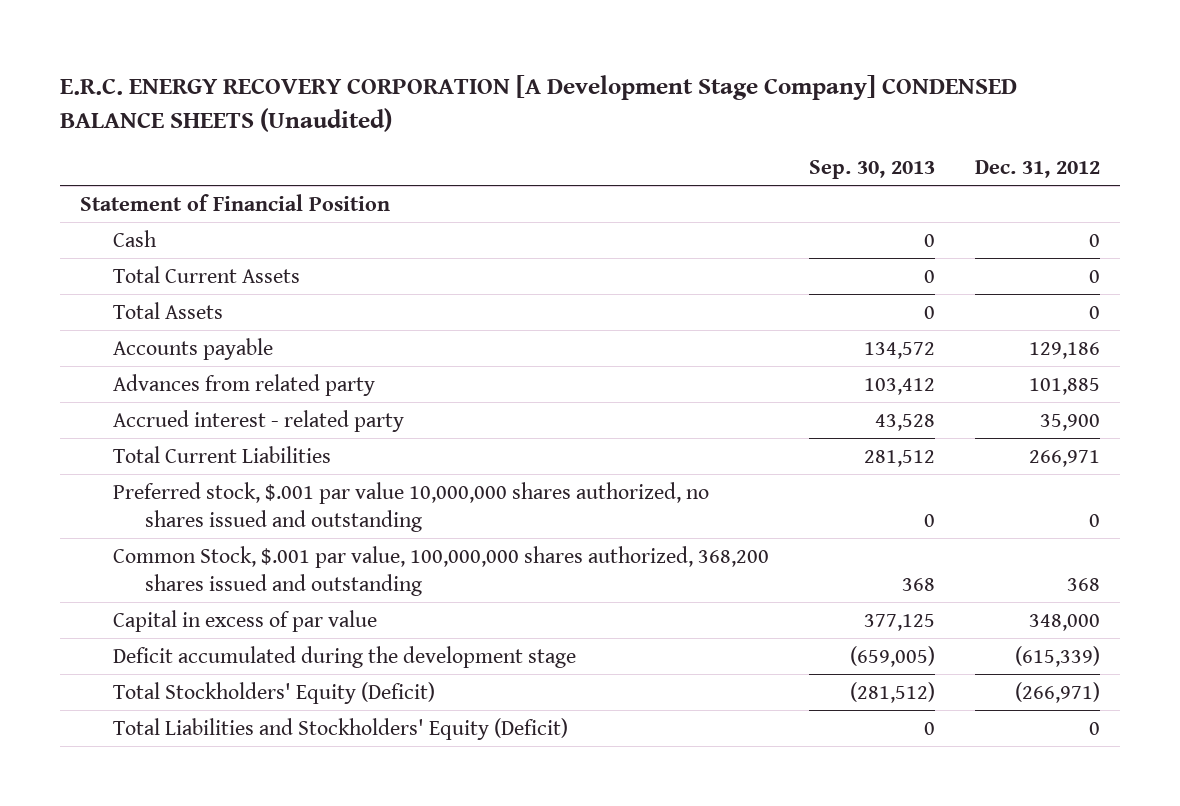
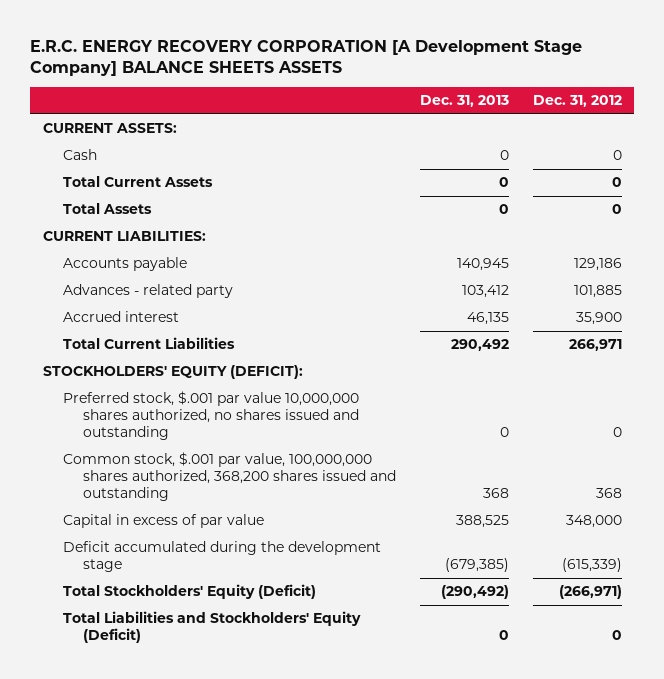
[60,75,1018,132] E.R.C. ENERGY RECOVERY CORPORATION [A Development Stage Company] CONDENSED BALANCE SHEETS (Unaudited) -> [30,39,583,77] E.R.C. ENERGY RECOVERY CORPORATION [A Development Stage Company] BALANCE SHEETS ASSETS
[808,160,935,180] Sep. 30, 2013 -> none
none -> [419,95,509,108] Dec. 31, 2013
[80,193,391,211] Statement of Financial Position -> none
none -> [42,123,177,134] CURRENT ASSETS:
none -> [42,231,206,242] CURRENT LIABILITIES:
[112,373,375,396] Advances from related party -> [62,284,233,299] Advances - related party
[112,409,404,432] Accrued interest - related party -> [62,311,179,323] Accrued interest
none -> [42,365,303,380] STOCKHOLDERS' EQUITY (DEFICIT):
[112,545,769,596] Common Stock, $.001 par value, 100,000,000 shares authorized, 368,200 shares issued and outstanding -> [62,452,396,502] Common stock, $.001 par value, 100,000,000 shares authorized, 368,200 shares issued and outstanding

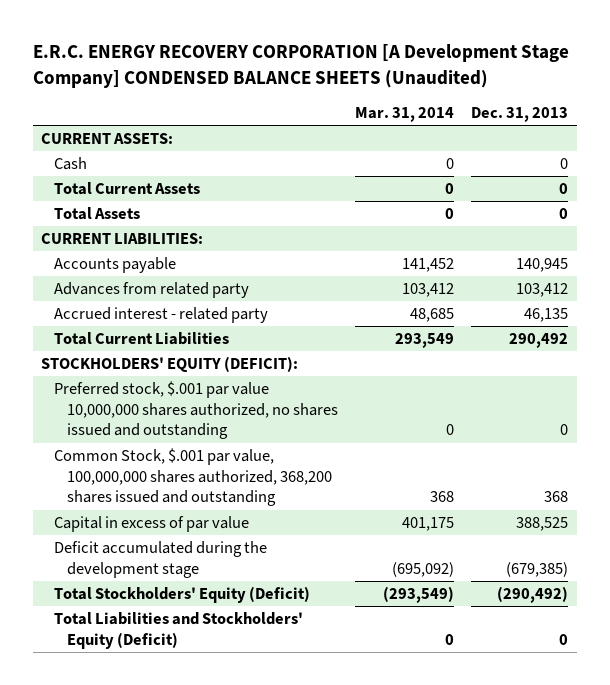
[30,39,583,77] E.R.C. ENERGY RECOVERY CORPORATION [A Development Stage Company] BALANCE SHEETS ASSETS -> [32,44,569,88] E.R.C. ENERGY RECOVERY CORPORATION [A Development Stage Company] CONDENSED BALANCE SHEETS (Unaudited)
[532,95,622,108] Dec. 31, 2012 -> none
none -> [355,107,455,123] Mar. 31, 2014
[62,284,233,299] Advances - related party -> [53,282,249,299] Advances from related party
[62,311,179,323] Accrued interest -> [53,307,268,324] Accrued interest - related party
[62,452,396,502] Common stock, $.001 par value, 100,000,000 shares authorized, 368,200 shares issued and outstanding -> [53,448,332,507] Common Stock, $.001 par value, 100,000,000 shares authorized, 368,200 shares issued and outstanding

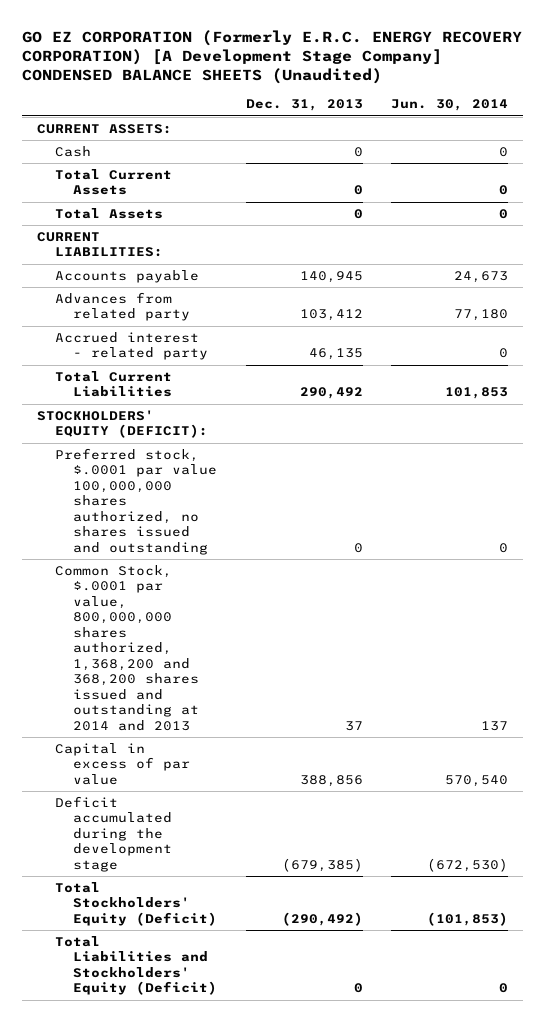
[32,44,569,88] E.R.C. ENERGY RECOVERY CORPORATION [A Development Stage Company] CONDENSED BALANCE SHEETS (Unaudited) -> [22,29,523,85] GO EZ CORPORATION (Formerly E.R.C. ENERGY RECOVERY CORPORATION) [A Development Stage Company] CONDENSED BALANCE SHEETS (Unaudited)
[355,107,455,123] Mar. 31, 2014 -> none
none -> [391,99,509,112] Jun. 30, 2014
[53,381,338,440] Preferred stock, $.001 par value 10,000,000 shares authorized, no shares issued and outstanding -> [54,447,217,555] Preferred stock, $.0001 par value 100,000,000 shares authorized, no shares issued and outstanding
[53,448,332,507] Common Stock, $.001 par value, 100,000,000 shares authorized, 368,200 shares issued and outstanding -> [54,564,199,731] Common Stock, $.0001 par value, 800,000,000 shares authorized, 1,368,200 and 368,200 shares issued and outstanding at 2014 and 2013
[544,491,569,503] 368 -> [344,720,363,731] 37
[516,517,569,532] 388,525 -> [299,774,363,787] 388,856

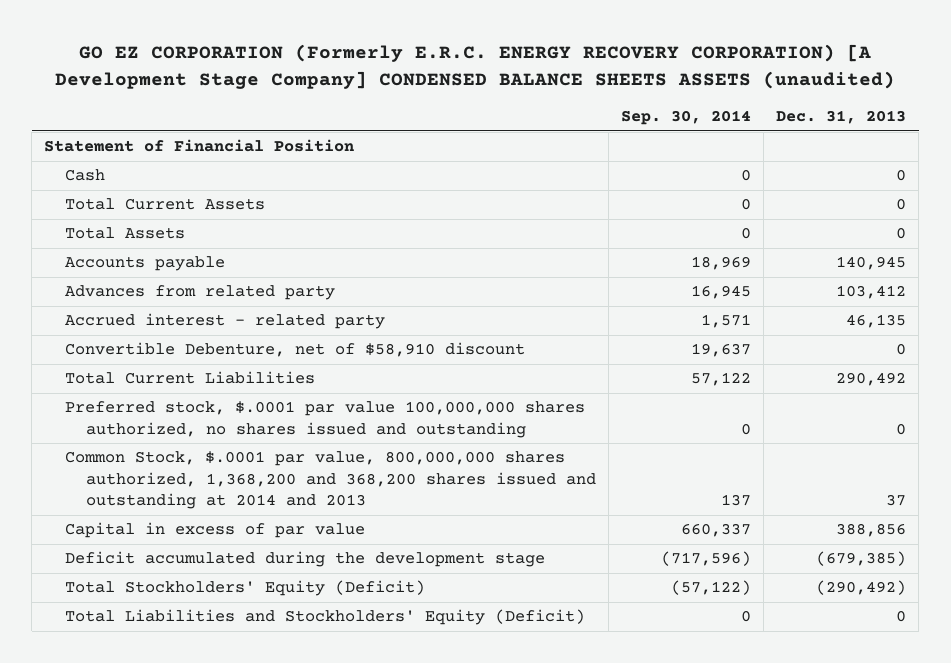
[22,29,523,85] GO EZ CORPORATION (Formerly E.R.C. ENERGY RECOVERY CORPORATION) [A Development Stage Company] CONDENSED BALANCE SHEETS (Unaudited) -> [55,44,896,89] GO EZ CORPORATION (Formerly E.R.C. ENERGY RECOVERY CORPORATION) [A Development Stage Company] CONDENSED BALANCE SHEETS ASSETS (unaudited)
[391,99,509,112] Jun. 30, 2014 -> none
none -> [621,110,752,126] Sep. 30, 2014
[36,123,172,134] CURRENT ASSETS: -> none
none -> [44,139,355,153] Statement of Financial Position
[36,231,163,258] CURRENT LIABILITIES: -> none
none -> [65,342,526,358] Convertible Debenture, net of $58,910 discount
[36,409,208,439] STOCKHOLDERS' EQUITY (DEFICIT): -> none

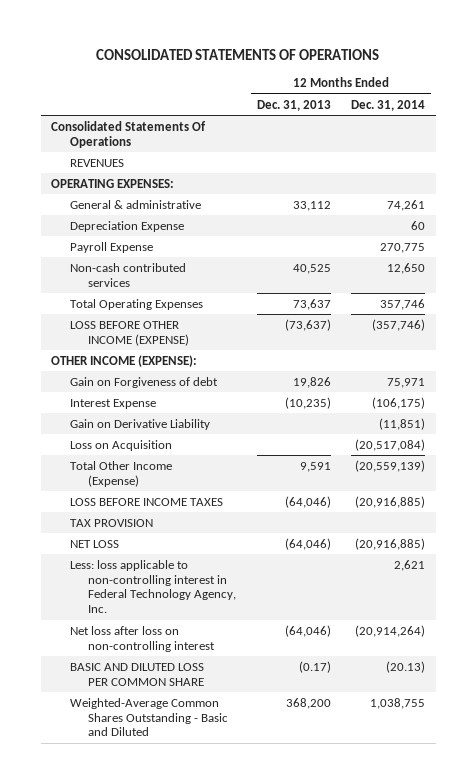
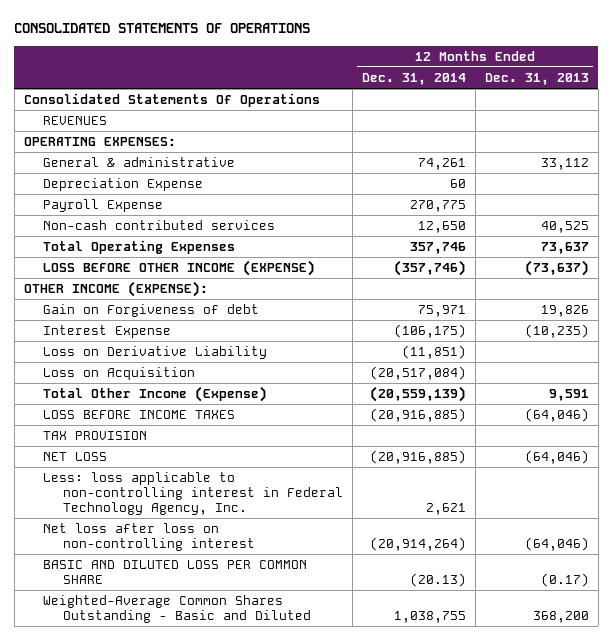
[69,418,210,430] Gain on Derivative Liability -> [43,345,268,359] Loss on Derivative Liability

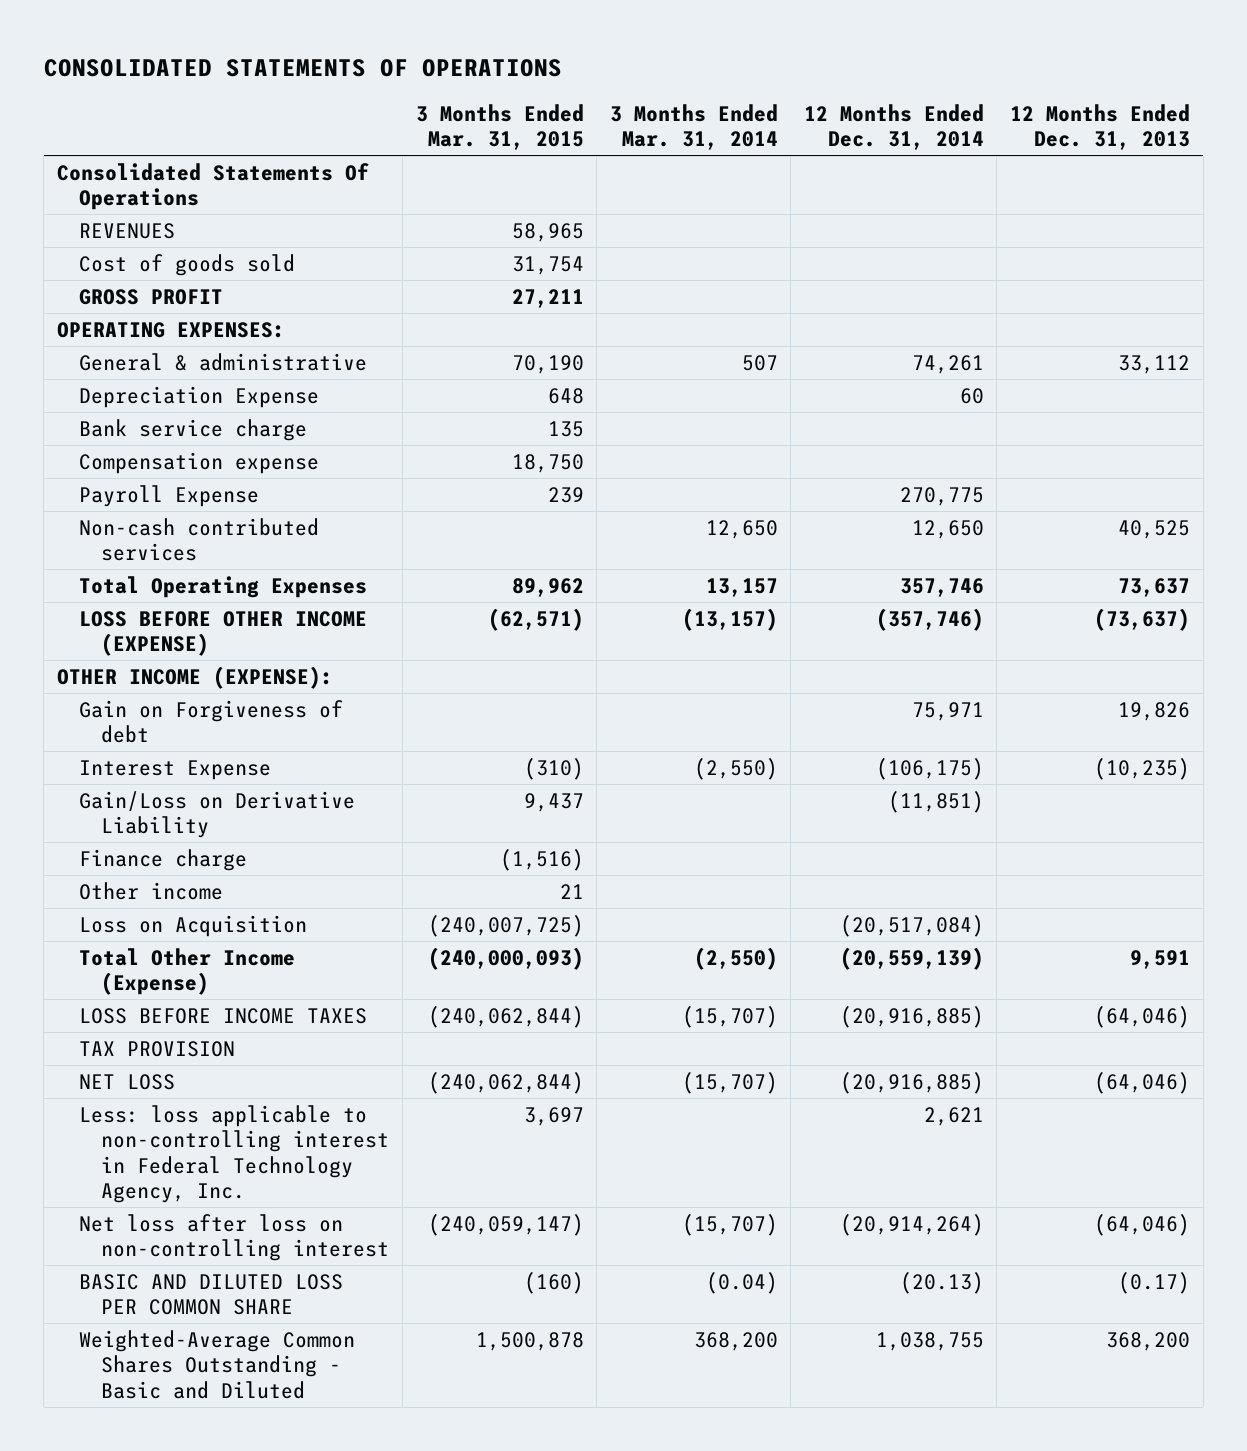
none -> [415,103,584,151] 3 Months Ended Mar. 31, 2015
none -> [609,103,778,151] 3 Months Ended Mar. 31, 2014
none -> [79,253,296,276] Cost of goods sold
none -> [79,288,224,305] GROSS PROFIT
none -> [79,418,308,441] Bank service charge
none -> [79,451,320,474] Compensation expense
[43,345,268,359] Loss on Derivative Liability -> [79,790,356,839] Gain/Loss on Derivative Liability
none -> [79,848,248,871] Finance charge
none -> [79,881,224,900] Other income

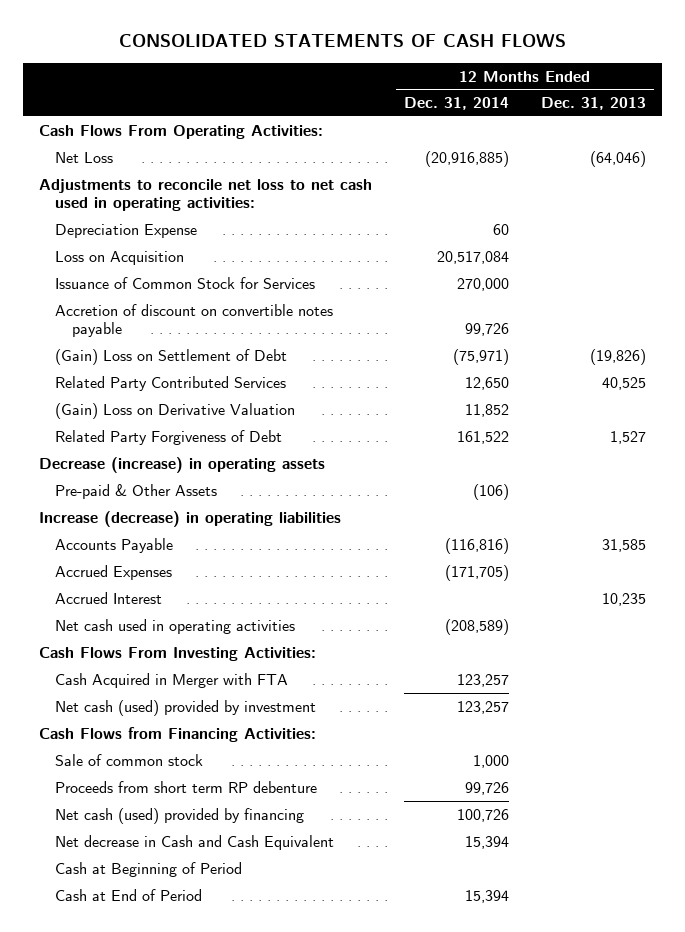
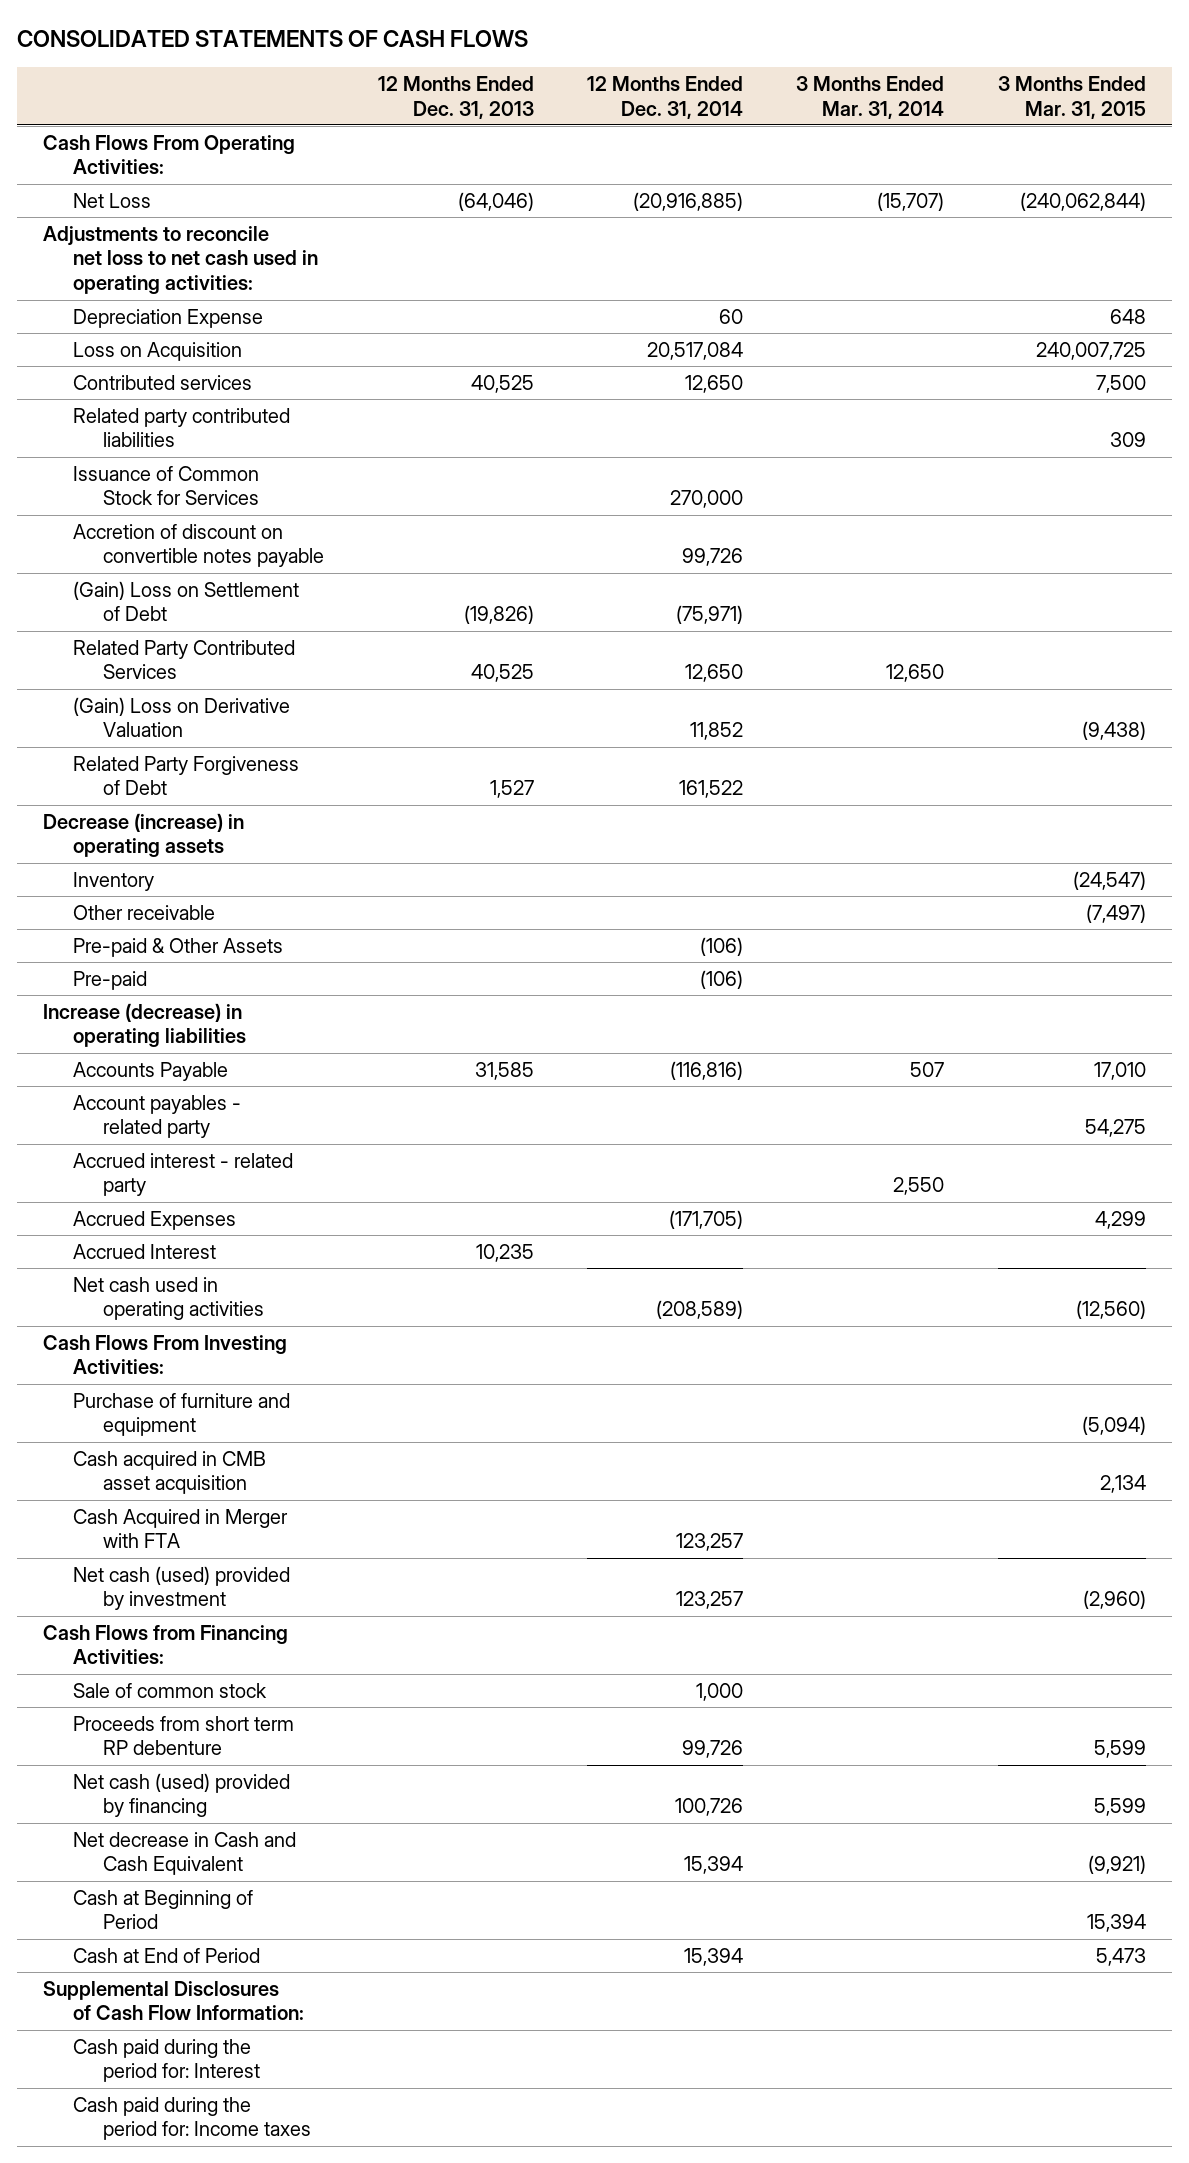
none -> [796,75,945,119] 3 Months Ended Mar. 31, 2014
none -> [997,75,1146,119] 3 Months Ended Mar. 31, 2015
none -> [73,374,253,390] Contributed services
none -> [73,407,291,448] Related party contributed liabilities
none -> [73,871,155,891] Inventory
none -> [73,904,216,920] Other receivable
none -> [73,970,148,990] Pre-paid
none -> [73,1094,242,1139] Account payables - related party
none -> [73,1152,294,1197] Accrued interest - related party
none -> [73,1392,291,1437] Purchase of furniture and equipment
none -> [73,1450,267,1495] Cash acquired in CMB asset acquisition
none -> [43,1980,305,2021] Supplemental Disclosures of Cash Flow Information:
none -> [73,2038,261,2083] Cash paid during the period for: Interest
none -> [73,2096,312,2141] Cash paid during the period for: Income taxes

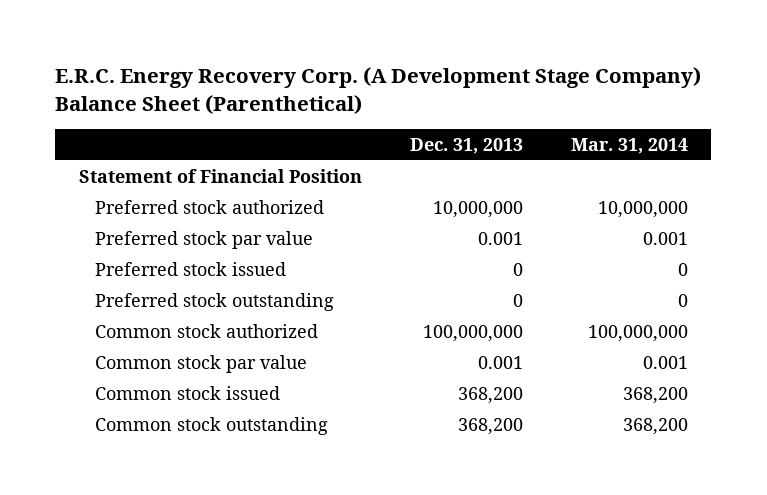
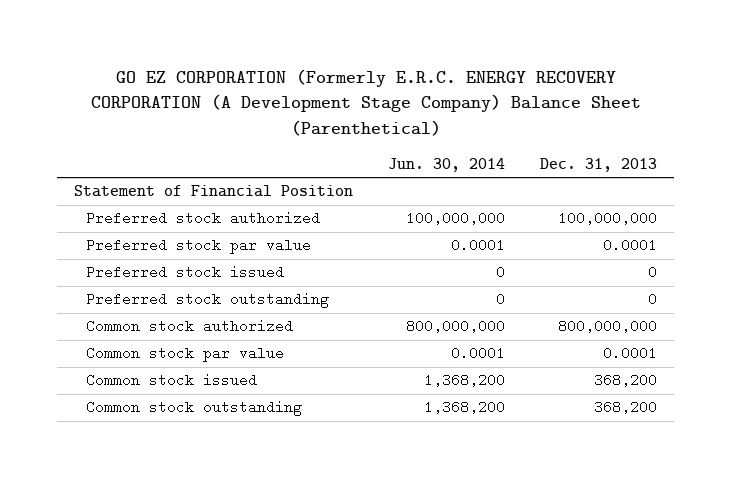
[55,67,702,114] E.R.C. Energy Recovery Corp. (A Development Stage Company) Balance Sheet (Parenthetical) -> [90,68,641,137] GO EZ CORPORATION (Formerly E.R.C. ENERGY RECOVERY CORPORATION (A Development Stage Company) Balance Sheet (Parenthetical)
[570,137,688,154] Mar. 31, 2014 -> none
none -> [388,158,506,173] Jun. 30, 2014
[432,200,523,218] 10,000,000 -> [557,211,657,226] 100,000,000
[477,231,523,245] 0.001 -> [602,238,657,253] 0.0001
[422,324,523,342] 100,000,000 -> [557,319,657,334] 800,000,000
[477,355,523,369] 0.001 -> [602,346,657,361] 0.0001

